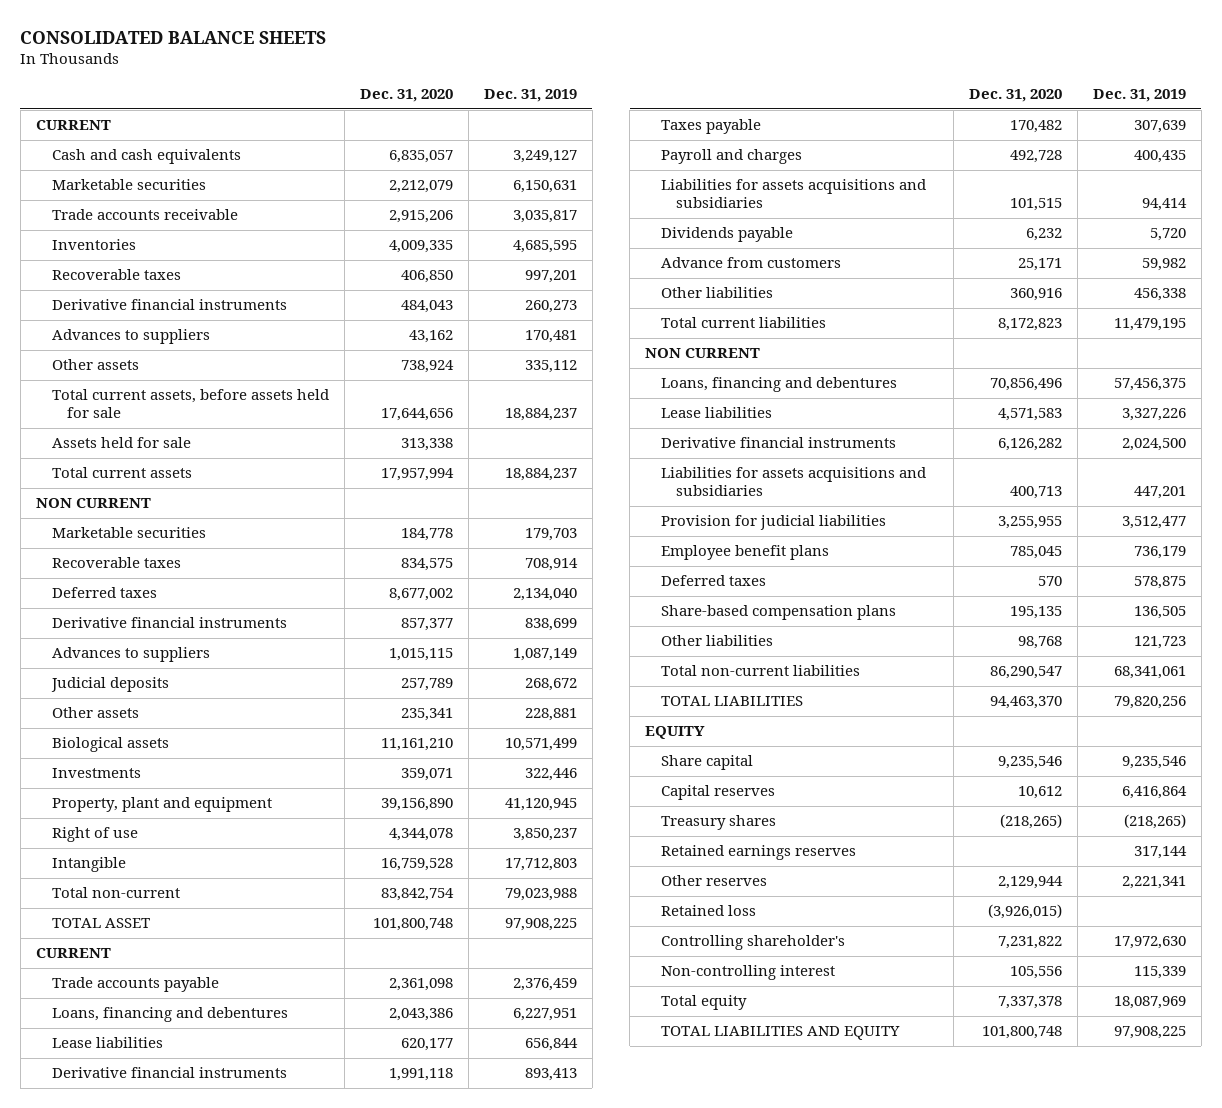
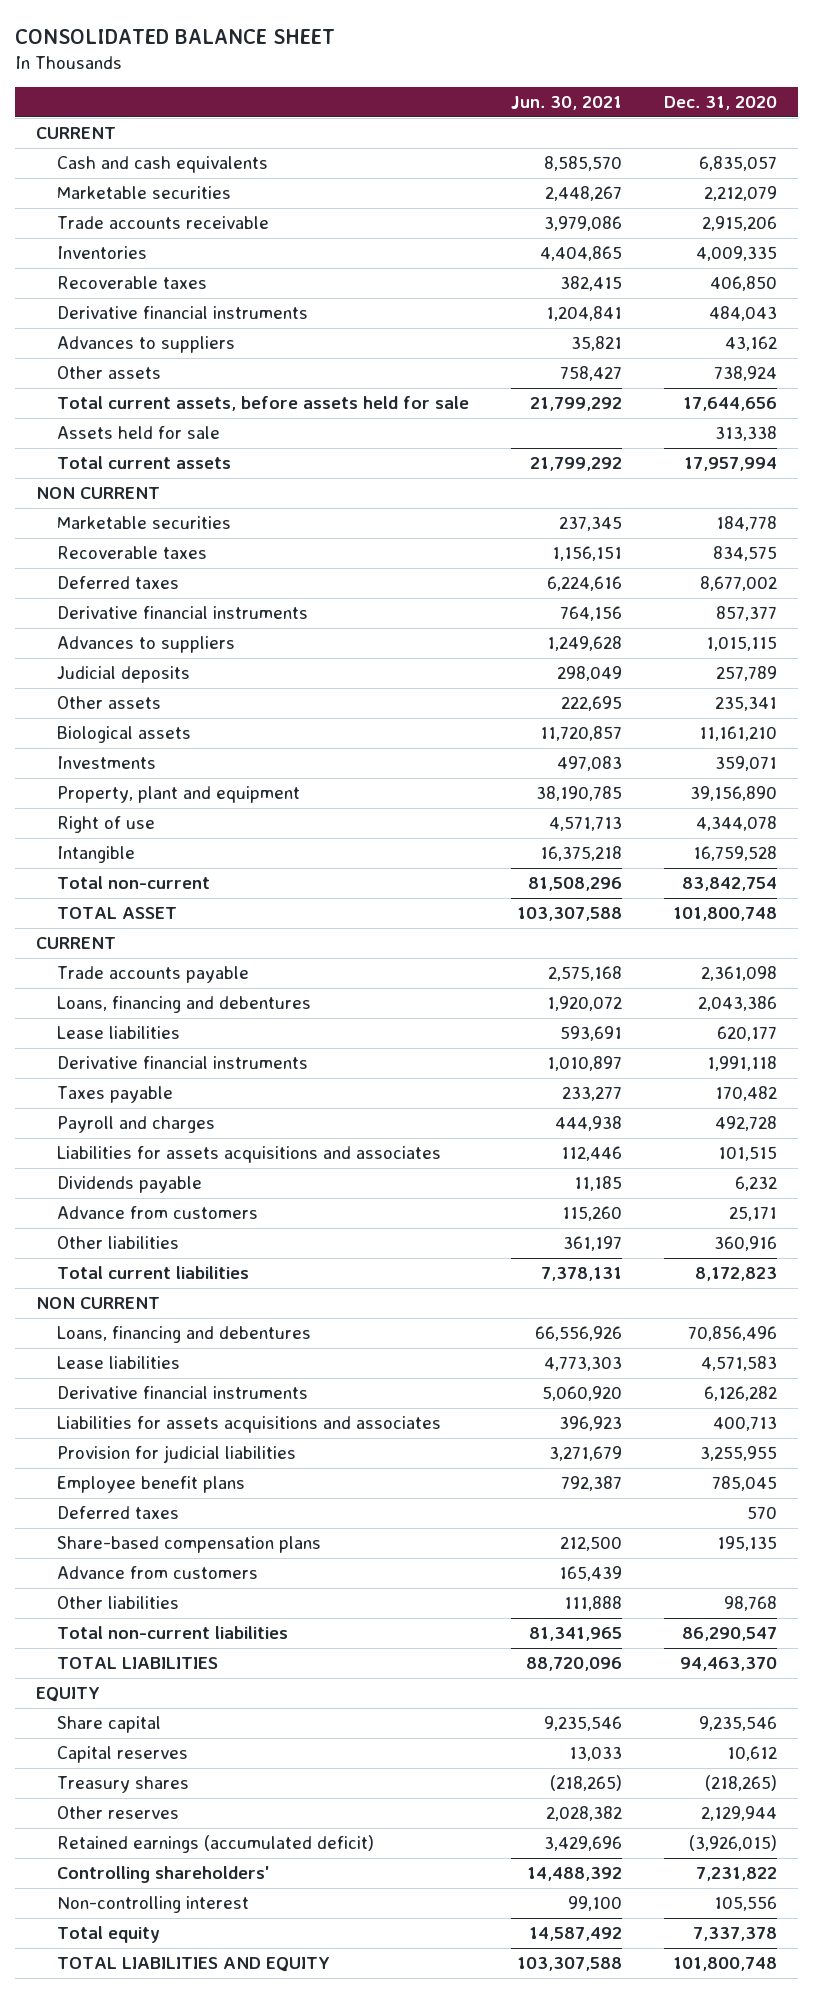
[20,30,327,44] CONSOLIDATED BALANCE SHEETS -> [15,28,336,44] CONSOLIDATED BALANCE SHEET
[483,89,577,103] Dec. 31, 2019 -> none
none -> [510,96,622,111] Jun. 30, 2021
[660,179,926,209] Liabilities for assets acquisitions and subsidiaries -> [56,1146,441,1164] Liabilities for assets acquisitions and associates
[660,467,926,497] Liabilities for assets acquisitions and subsidiaries -> [56,1416,441,1434] Liabilities for assets acquisitions and associates
none -> [56,1566,258,1580] Advance from customers
[660,845,856,861] Retained earnings reserves -> none
[660,905,756,917] Retained loss -> [56,1835,374,1854] Retained earnings (accumulated deficit)
[660,935,845,951] Controlling shareholder's -> [56,1866,269,1884] Controlling shareholders'

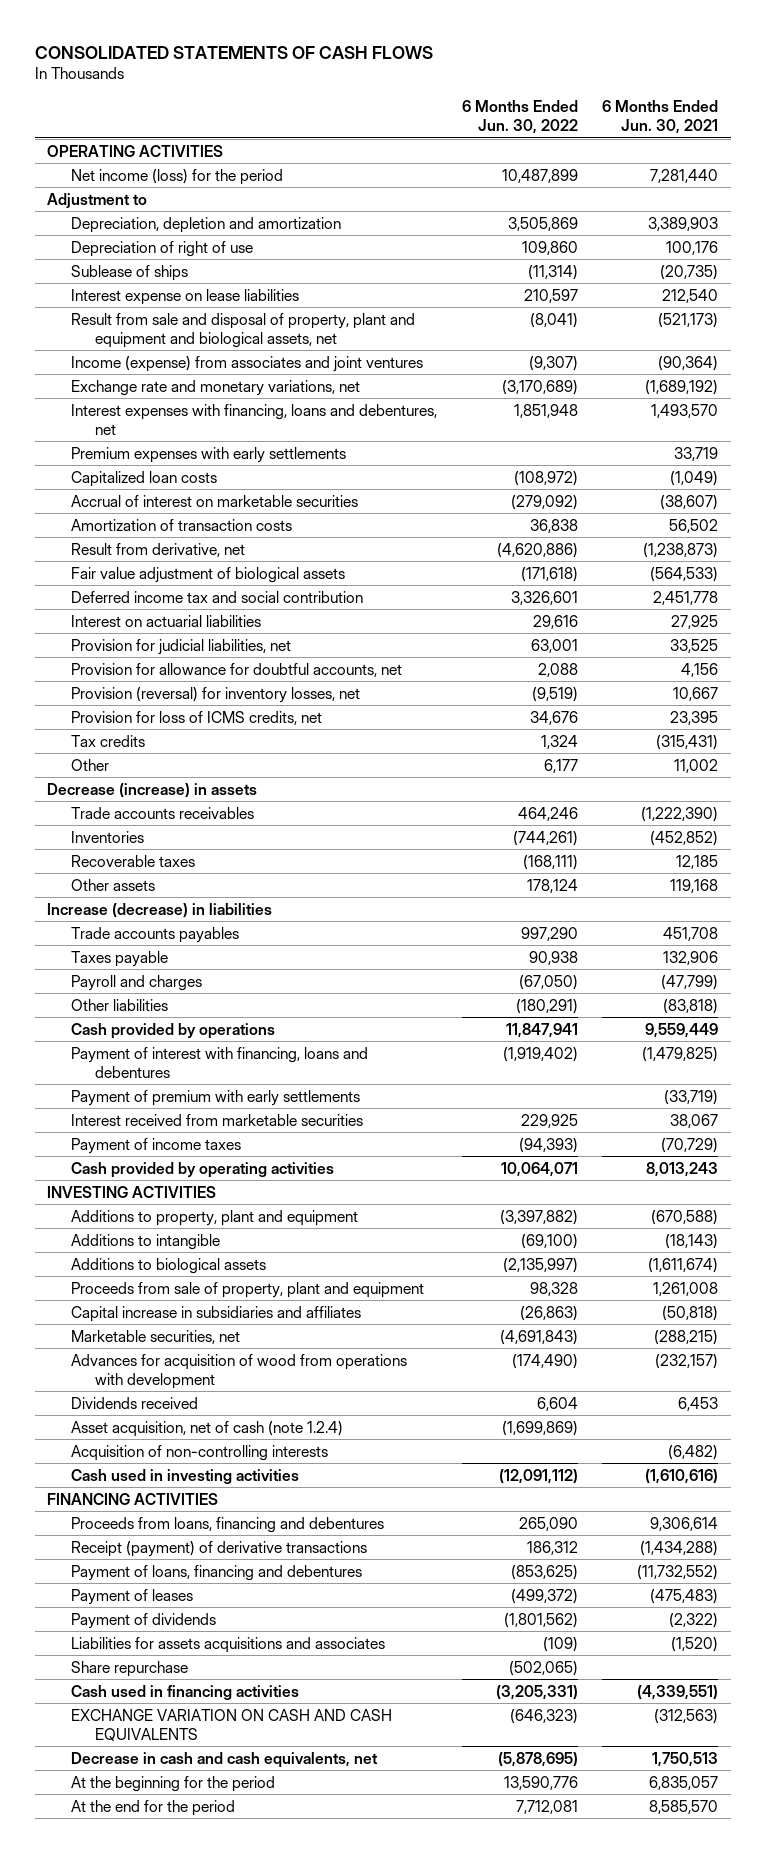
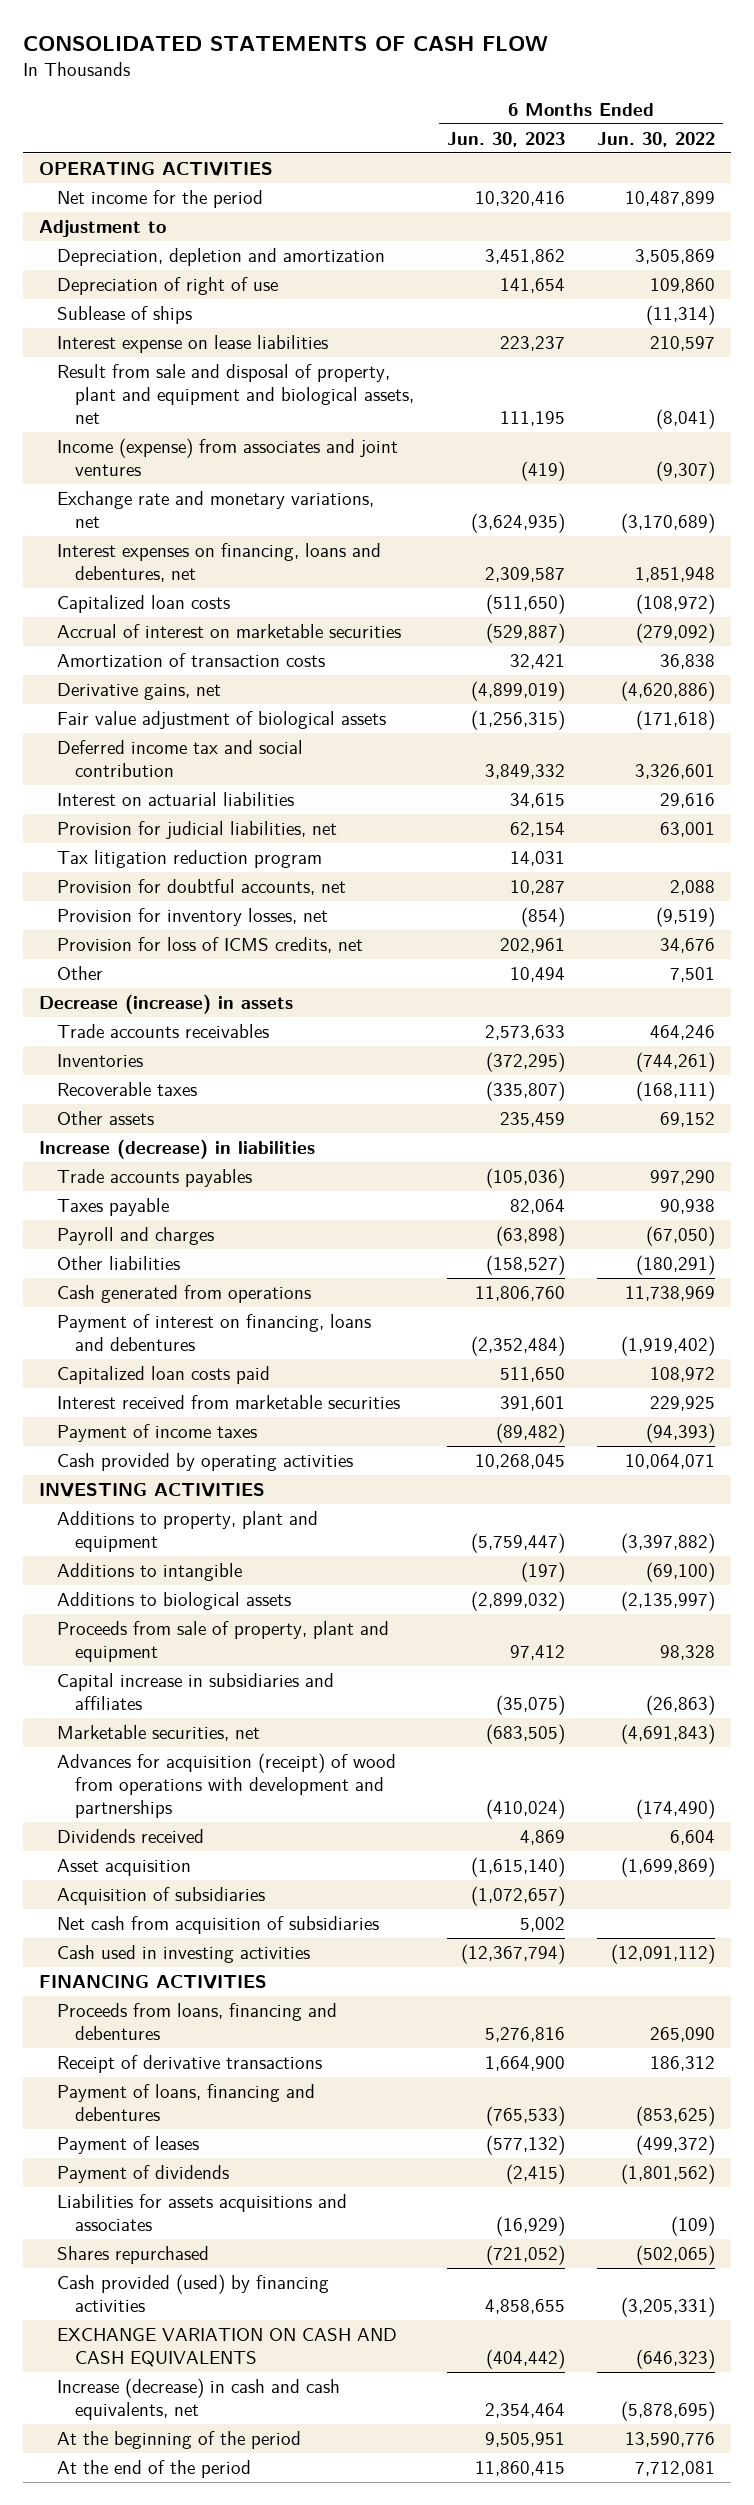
[34,45,433,59] CONSOLIDATED STATEMENTS OF CASH FLOWS -> [22,36,548,52] CONSOLIDATED STATEMENTS OF CASH FLOW
[602,100,719,135] 6 Months Ended Jun. 30, 2021 -> none
none -> [446,131,565,147] Jun. 30, 2023
[71,168,284,185] Net income (loss) for the period -> [56,189,263,208] Net income for the period
[71,446,347,463] Premium expenses with early settlements -> none
[71,403,438,435] Interest expenses with financing, loans and debentures, net -> [56,542,381,582] Interest expenses on financing, loans and debentures, net
[71,542,246,557] Result from derivative, net -> [56,682,221,700] Derivative gains, net
none -> [56,849,322,868] Tax litigation reduction program
[71,662,403,677] Provision for allowance for doubtful accounts, net -> [56,878,346,895] Provision for doubtful accounts, net
[71,686,361,703] Provision (reversal) for inventory losses, net -> [56,907,328,926] Provision for inventory losses, net
[71,734,146,747] Tax credits -> none
[543,758,578,773] 6,177 -> [669,966,715,982] 7,501
[526,878,578,893] 178,124 -> [659,1111,715,1127] 69,152
[71,1089,361,1106] Payment of premium with early settlements -> none
[71,1022,276,1039] Cash provided by operations -> [56,1284,311,1303] Cash generated from operations
[505,1022,578,1038] 11,847,941 -> [624,1285,715,1301] 11,738,969
[71,1046,369,1078] Payment of interest with financing, loans and debentures -> [56,1313,371,1351] Payment of interest on financing, loans and debentures
none -> [56,1365,270,1384] Capitalized loan costs paid
[71,1353,408,1389] Advances for acquisition of wood from operations with development -> [56,1752,396,1818] Advances for acquisition (receipt) of wood from operations with development and partnerships
[71,1444,329,1461] Acquisition of non-controlling interests -> none
[71,1420,344,1437] Asset acquisition, net of cash (note 1.2.4) -> [56,1858,191,1876] Asset acquisition
none -> [56,1886,265,1905] Acquisition of subsidiaries
none -> [56,1915,379,1934] Net cash from acquisition of subsidiaries
[71,1540,368,1557] Receipt (payment) of derivative transactions -> [56,2054,322,2073] Receipt of derivative transactions
[71,1660,189,1677] Share repurchase -> [56,2245,209,2264] Shares repurchased
[71,1684,300,1700] Cash used in financing activities -> [56,2273,329,2312] Cash provided (used) by financing activities
[71,1751,379,1768] Decrease in cash and cash equivalents, net -> [56,2377,340,2420] Increase (decrease) in cash and cash equivalents, net
[71,1775,276,1792] At the beginning for the period -> [56,2430,301,2449] At the beginning of the period
[71,1799,236,1816] At the end for the period -> [56,2459,251,2478] At the end of the period

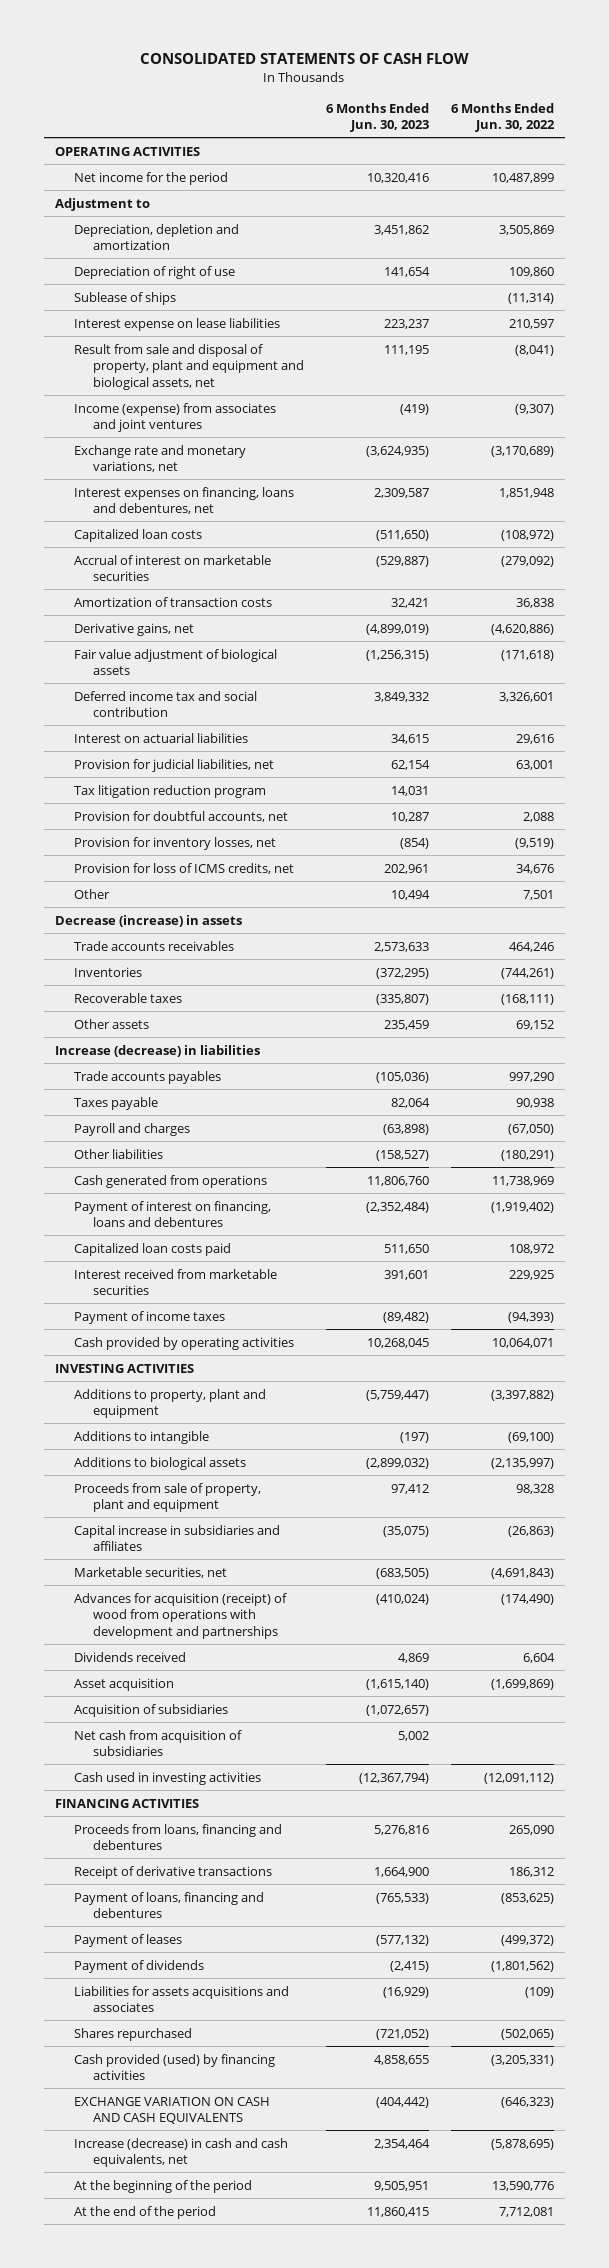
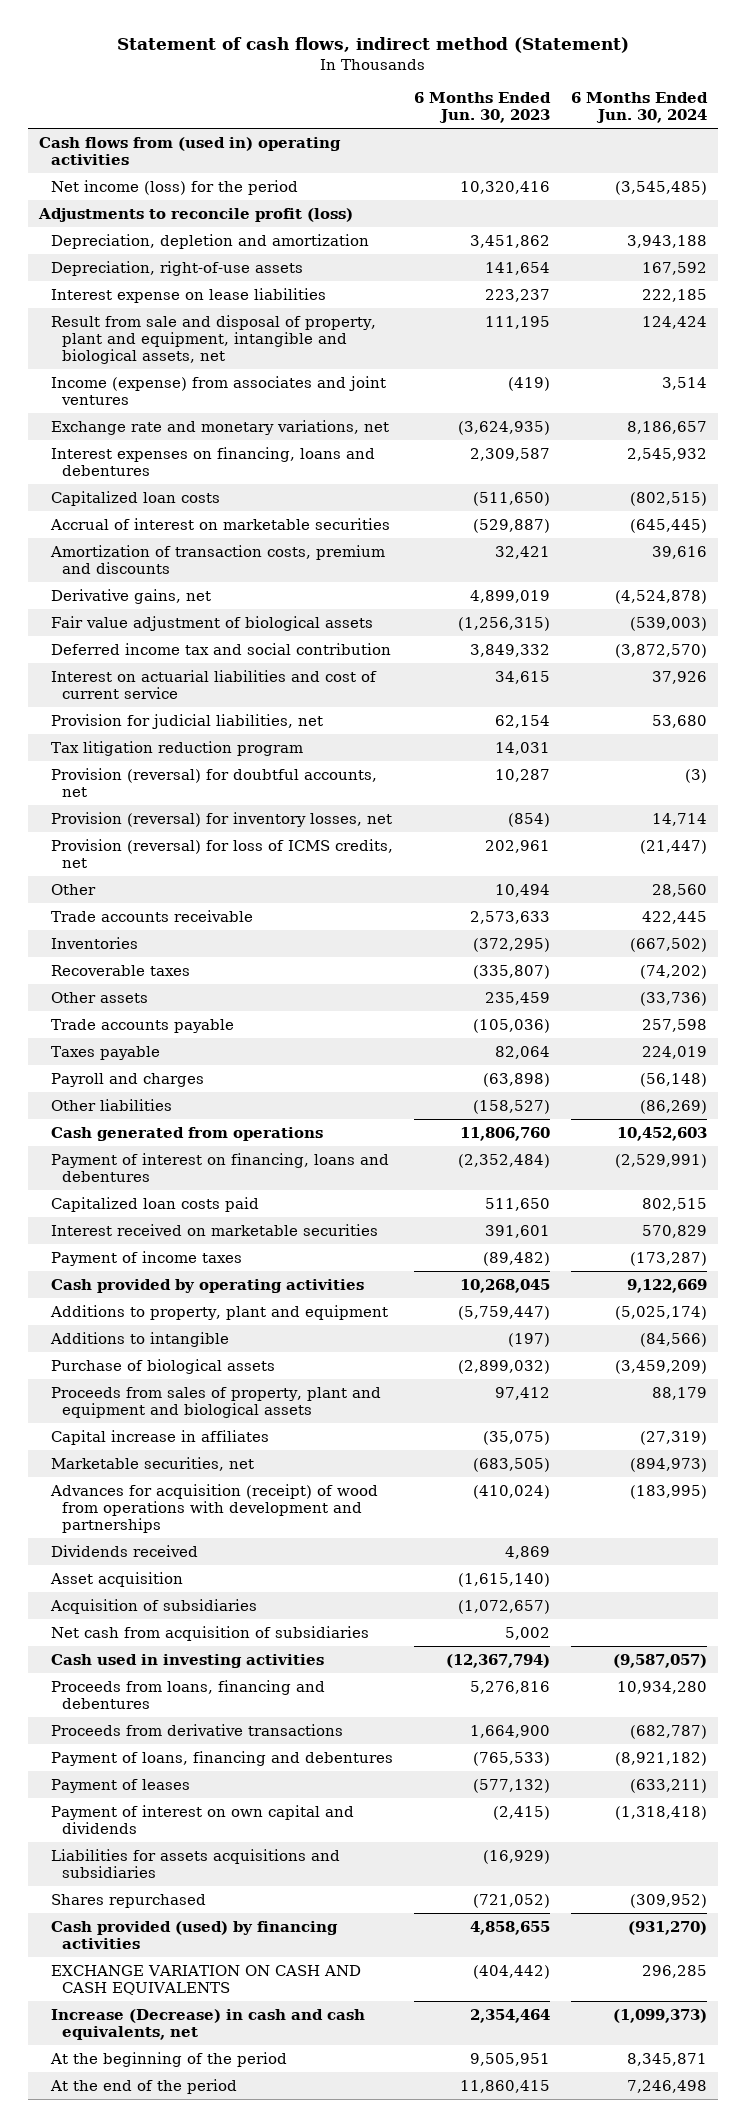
[140,53,470,65] CONSOLIDATED STATEMENTS OF CASH FLOW -> [116,37,629,54] Statement of cash flows, indirect method (Statement)
[450,102,555,133] 6 Months Ended Jun. 30, 2022 -> none
none -> [570,92,708,124] 6 Months Ended Jun. 30, 2024
[54,146,200,156] OPERATING ACTIVITIES -> [38,136,341,165] Cash flows from (used in) operating activities
[74,171,229,185] Net income for the period -> [50,179,298,195] Net income (loss) for the period
[54,197,150,211] Adjustment to -> [37,207,353,222] Adjustments to reconcile profit (loss)
[74,291,177,305] Sublease of ships -> none
[74,265,236,279] Depreciation of right of use -> [50,260,303,276] Depreciation, right-of-use assets
[74,343,305,390] Result from sale and disposal of property, plant and equipment and biological assets, net -> [50,314,376,365] Result from sale and disposal of property, plant and equipment, intangible and biological assets, net
[74,486,295,515] Interest expenses on financing, loans and debentures, net -> [50,446,375,476] Interest expenses on financing, loans and debentures
[74,596,273,607] Amortization of transaction costs -> [49,544,385,574] Amortization of transaction costs, premium and discounts
[366,623,430,635] (4,899,019) -> [469,589,550,603] 4,899,019
[74,732,249,743] Interest on actuarial liabilities -> [50,669,377,699] Interest on actuarial liabilities and cost of current service
[74,810,289,822] Provision for doubtful accounts, net -> [50,767,377,797] Provision (reversal) for doubtful accounts, net
[74,836,277,850] Provision for inventory losses, net -> [50,811,392,827] Provision (reversal) for inventory losses, net
[74,862,295,874] Provision for loss of ICMS credits, net -> [50,838,393,868] Provision (reversal) for loss of ICMS credits, net
[54,914,242,927] Decrease (increase) in assets -> none
[74,940,235,951] Trade accounts receivables -> [50,909,253,922] Trade accounts receivable
[54,1044,260,1057] Increase (decrease) in liabilities -> none
[74,1070,222,1084] Trade accounts payables -> [50,1018,234,1033] Trade accounts payable
[74,1268,278,1296] Interest received from marketable securities -> [50,1223,378,1236] Interest received on marketable securities
[54,1363,194,1373] INVESTING ACTIVITIES -> none
[74,1456,247,1470] Additions to biological assets -> [50,1358,275,1374] Purchase of biological assets
[74,1482,262,1513] Proceeds from sale of property, plant and equipment -> [50,1386,381,1418] Proceeds from sales of property, plant and equipment and biological assets
[74,1524,281,1552] Capital increase in subsidiaries and affiliates -> [50,1429,269,1445] Capital increase in affiliates
[54,1798,199,1808] FINANCING ACTIVITIES -> none
[74,1865,273,1879] Receipt of derivative transactions -> [50,1723,343,1736] Proceeds from derivative transactions
[74,1959,205,1973] Payment of dividends -> [50,1804,354,1834] Payment of interest on own capital and dividends
[74,1985,290,2013] Liabilities for assets acquisitions and associates -> [50,1848,340,1878] Liabilities for assets acquisitions and subsidiaries
[74,2137,289,2168] Increase (decrease) in cash and cash equivalents, net -> [50,2008,365,2040] Increase (Decrease) in cash and cash equivalents, net

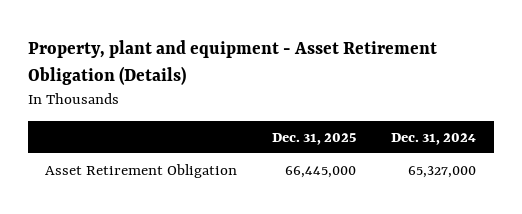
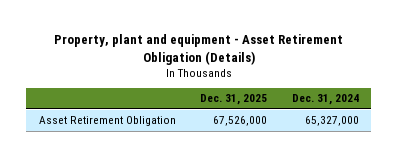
[285,165,357,178] 66,445,000 -> [213,116,268,127] 67,526,000

